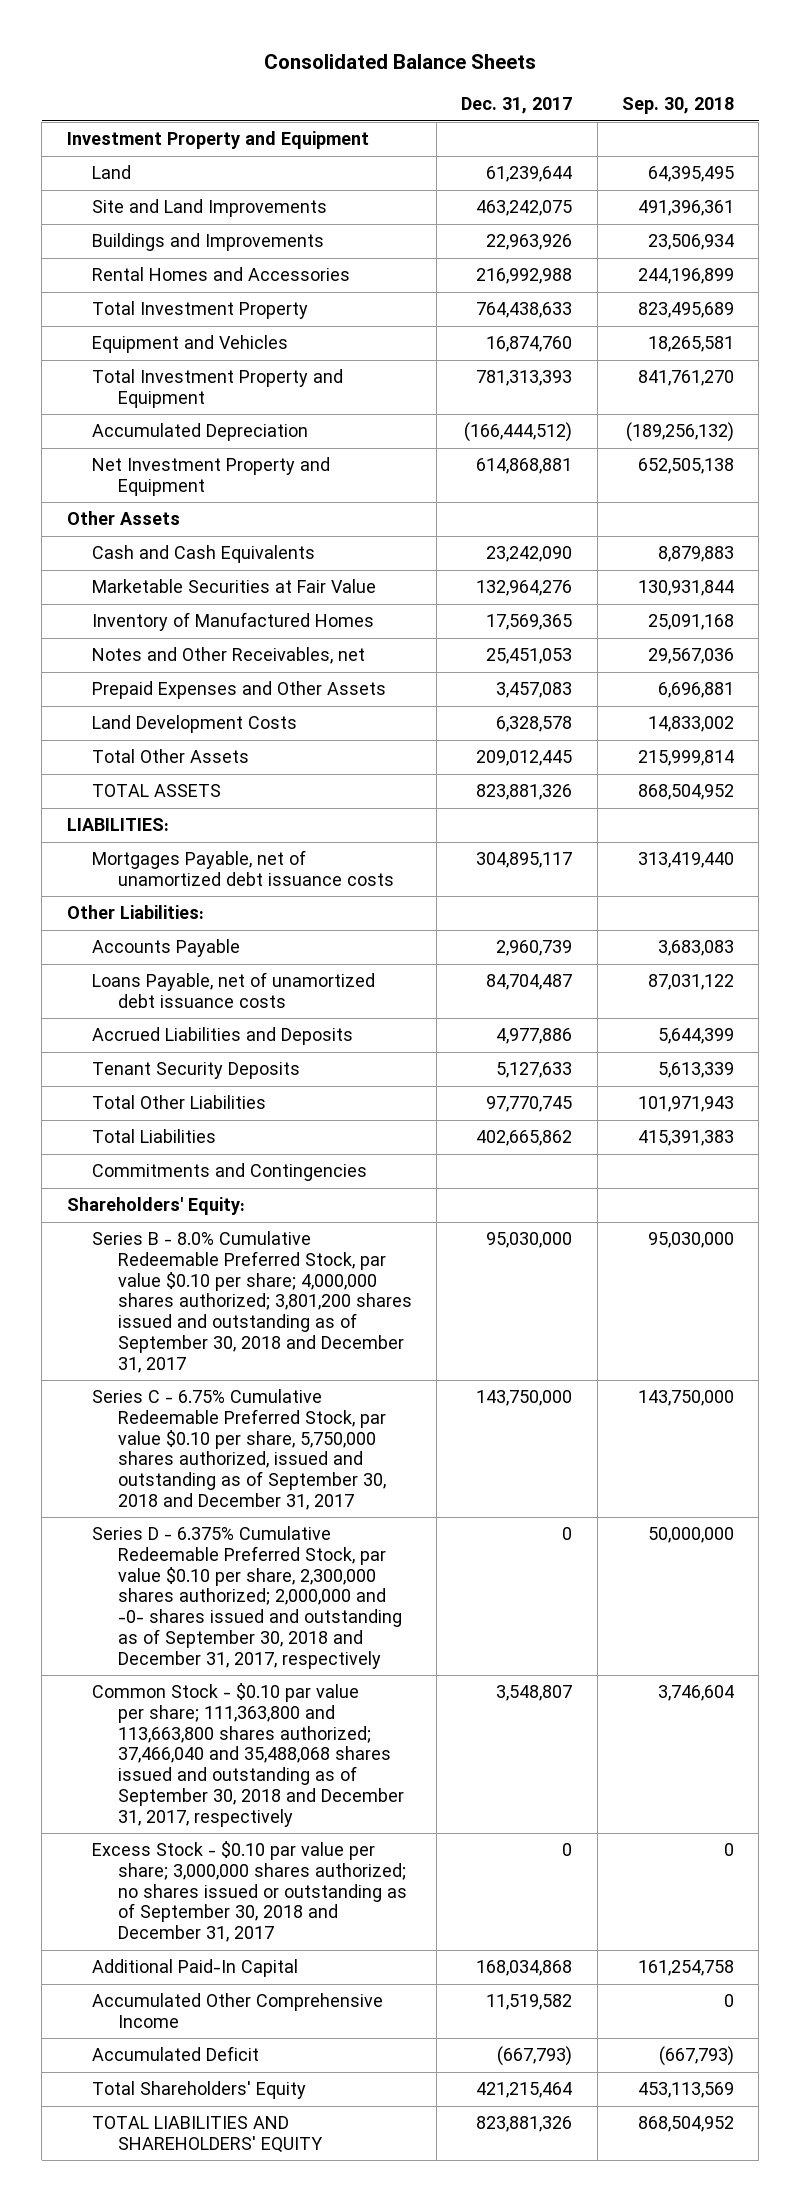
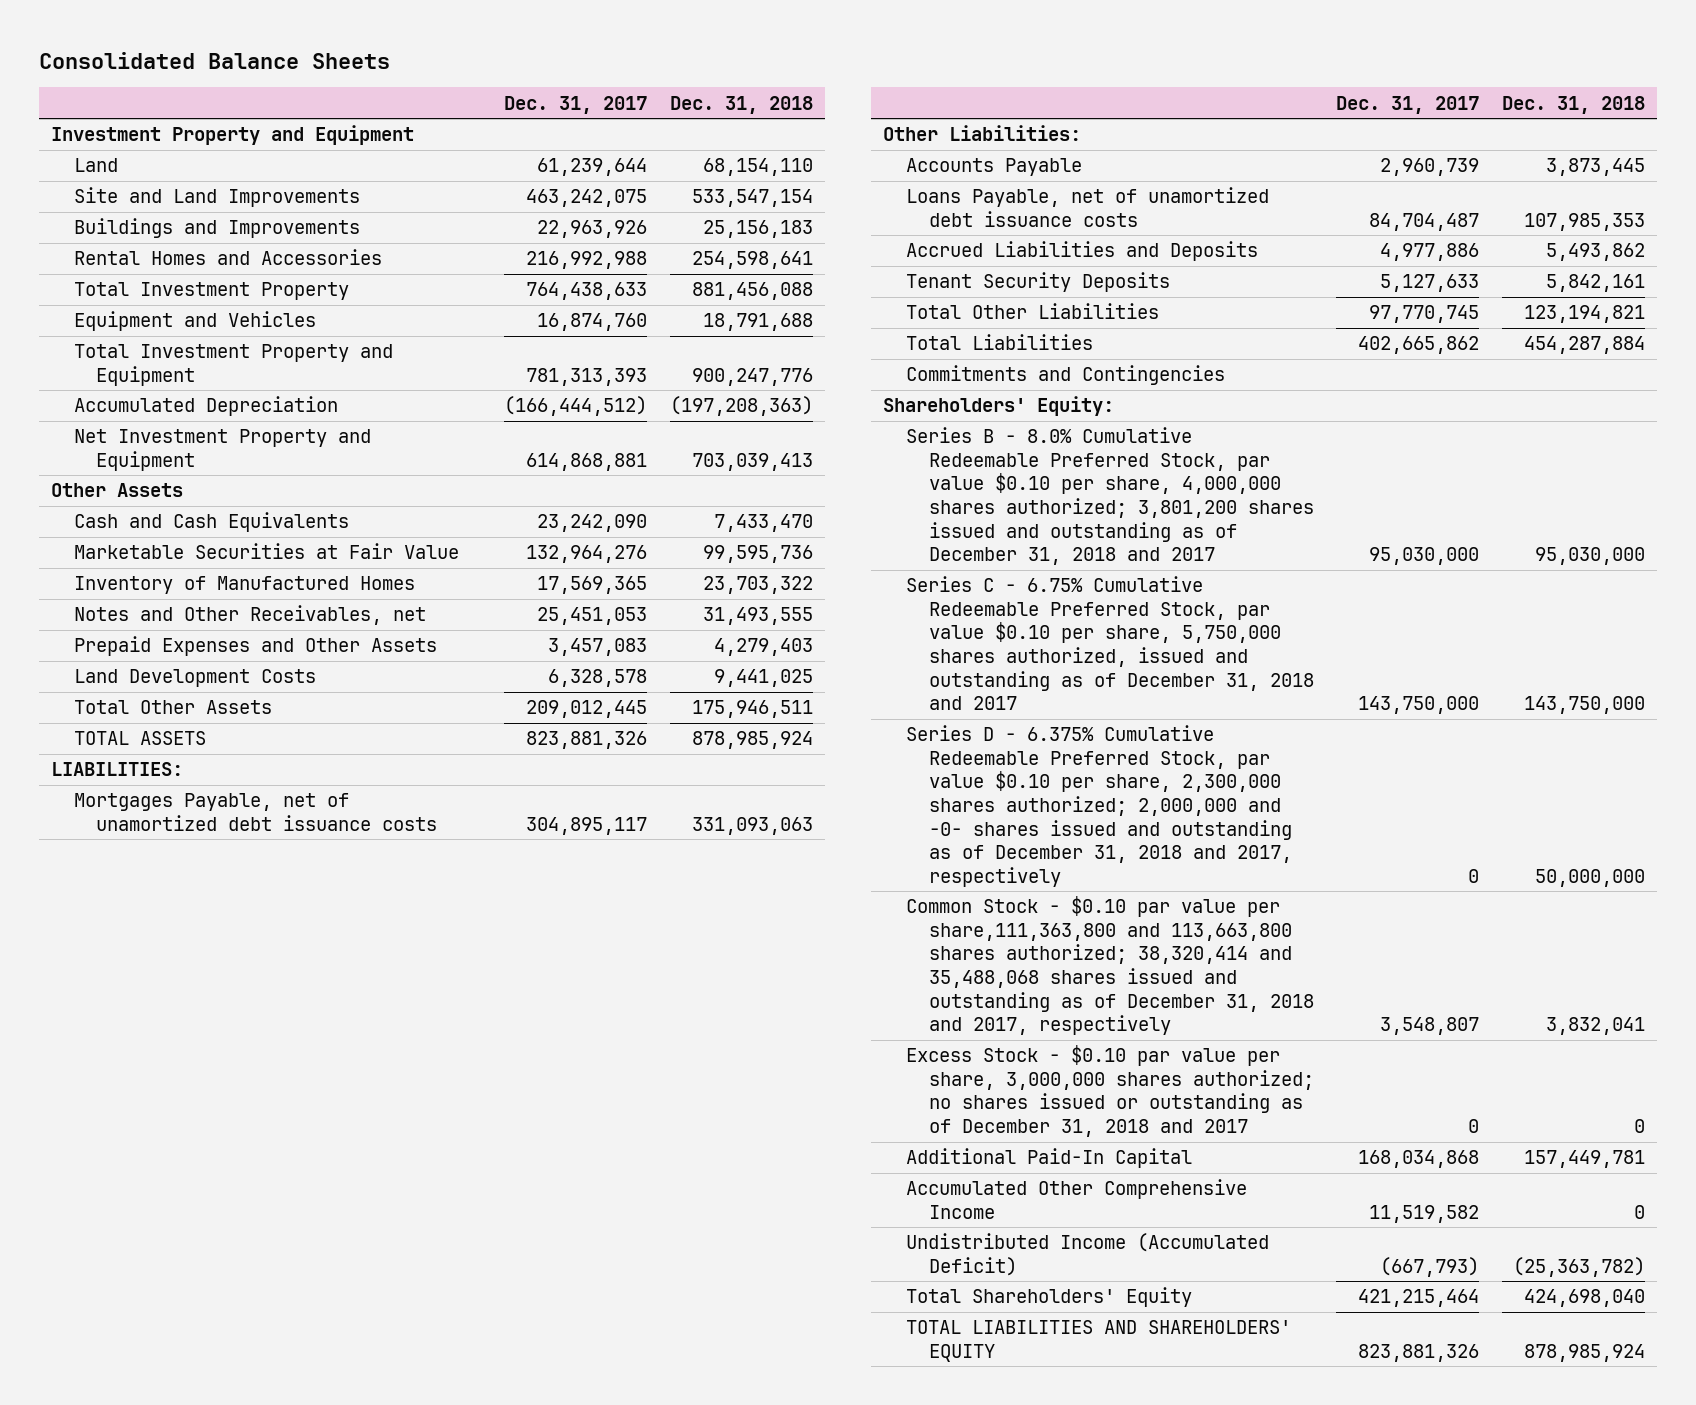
[621,97,734,115] Sep. 30, 2018 -> none
none -> [670,95,814,114] Dec. 31, 2018
[92,1231,412,1373] Series B - 8.0% Cumulative Redeemable Preferred Stock, par value $0.10 per share; 4,000,000 shares authorized; 3,801,200 shares issued and outstanding as of September 30, 2018 and December 31, 2017 -> [905,427,1314,566] Series B - 8.0% Cumulative Redeemable Preferred Stock, par value $0.10 per share, 4,000,000 shares authorized; 3,801,200 shares issued and outstanding as of December 31, 2018 and 2017
[92,1389,386,1510] Series C - 6.75% Cumulative Redeemable Preferred Stock, par value $0.10 per share, 5,750,000 shares authorized, issued and outstanding as of September 30, 2018 and December 31, 2017 -> [905,576,1314,711] Series C - 6.75% Cumulative Redeemable Preferred Stock, par value $0.10 per share, 5,750,000 shares authorized, issued and outstanding as of December 31, 2018 and 2017
[92,1526,402,1669] Series D - 6.375% Cumulative Redeemable Preferred Stock, par value $0.10 per share, 2,300,000 shares authorized; 2,000,000 and -0- shares issued and outstanding as of September 30, 2018 and December 31, 2017, respectively -> [905,725,1292,887] Series D - 6.375% Cumulative Redeemable Preferred Stock, par value $0.10 per share, 2,300,000 shares authorized; 2,000,000 and -0- shares issued and outstanding as of December 31, 2018 and 2017, respectively
[92,1683,404,1827] Common Stock - $0.10 par value per share; 111,363,800 and 113,663,800 shares authorized; 37,466,040 and 35,488,068 shares issued and outstanding as of September 30, 2018 and December 31, 2017, respectively -> [905,896,1314,1036] Common Stock - $0.10 par value per share,111,363,800 and 113,663,800 shares authorized; 38,320,414 and 35,488,068 shares issued and outstanding as of December 31, 2018 and 2017, respectively
[92,1841,407,1943] Excess Stock - $0.10 par value per share; 3,000,000 shares authorized; no shares issued or outstanding as of September 30, 2018 and December 31, 2017 -> [905,1045,1314,1138] Excess Stock - $0.10 par value per share, 3,000,000 shares authorized; no shares issued or outstanding as of December 31, 2018 and 2017
[92,2046,260,2062] Accumulated Deficit -> [905,1233,1269,1276] Undistributed Income (Accumulated Deficit)

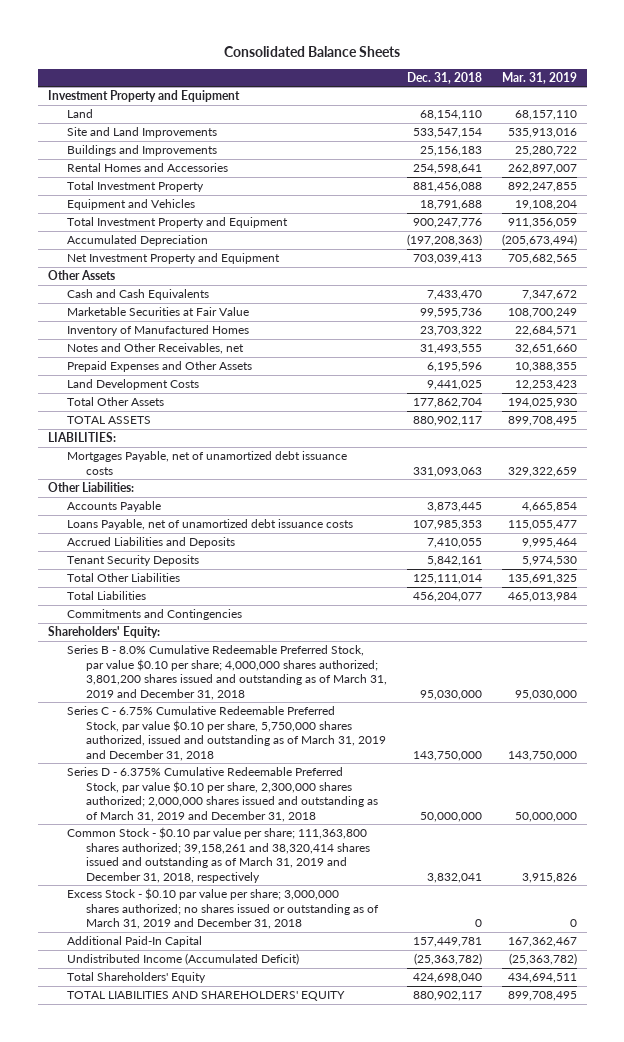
[504,95,648,114] Dec. 31, 2017 -> none
none -> [501,71,577,84] Mar. 31, 2019
[714,638,814,657] 4,279,403 -> [426,362,482,373] 6,195,596
[692,700,814,719] 175,946,511 -> [412,398,482,409] 177,862,704
[692,731,814,750] 878,985,924 -> [412,416,482,427] 880,902,117
[1546,243,1646,262] 5,493,862 -> [426,538,482,549] 7,410,055
[1524,305,1646,324] 123,194,821 -> [412,574,482,585] 125,111,014
[1524,336,1646,355] 454,287,884 -> [412,592,482,603] 456,204,077
[905,427,1314,566] Series B - 8.0% Cumulative Redeemable Preferred Stock, par value $0.10 per share, 4,000,000 shares authorized; 3,801,200 shares issued and outstanding as of December 31, 2018 and 2017 -> [66,645,388,700] Series B - 8.0% Cumulative Redeemable Preferred Stock, par value $0.10 per share; 4,000,000 shares authorized; 3,801,200 shares issued and outstanding as of March 31, 2019 and December 31, 2018
[905,576,1314,711] Series C - 6.75% Cumulative Redeemable Preferred Stock, par value $0.10 per share, 5,750,000 shares authorized, issued and outstanding as of December 31, 2018 and 2017 -> [66,706,387,761] Series C - 6.75% Cumulative Redeemable Preferred Stock, par value $0.10 per share, 5,750,000 shares authorized, issued and outstanding as of March 31, 2019 and December 31, 2018
[905,725,1292,887] Series D - 6.375% Cumulative Redeemable Preferred Stock, par value $0.10 per share, 2,300,000 shares authorized; 2,000,000 and -0- shares issued and outstanding as of December 31, 2018 and 2017, respectively -> [66,767,379,822] Series D - 6.375% Cumulative Redeemable Preferred Stock, par value $0.10 per share, 2,300,000 shares authorized; 2,000,000 shares issued and outstanding as of March 31, 2019 and December 31, 2018
[905,896,1314,1036] Common Stock - $0.10 par value per share,111,363,800 and 113,663,800 shares authorized; 38,320,414 and 35,488,068 shares issued and outstanding as of December 31, 2018 and 2017, respectively -> [66,827,371,883] Common Stock - $0.10 par value per share; 111,363,800 shares authorized; 39,158,261 and 38,320,414 shares issued and outstanding as of March 31, 2019 and December 31, 2018, respectively
[905,1045,1314,1138] Excess Stock - $0.10 par value per share, 3,000,000 shares authorized; no shares issued or outstanding as of December 31, 2018 and 2017 -> [66,888,380,930] Excess Stock - $0.10 par value per share; 3,000,000 shares authorized; no shares issued or outstanding as of March 31, 2019 and December 31, 2018
[905,1179,1247,1219] Accumulated Other Comprehensive Income -> none
[1524,1343,1646,1362] 878,985,924 -> [412,991,482,1002] 880,902,117

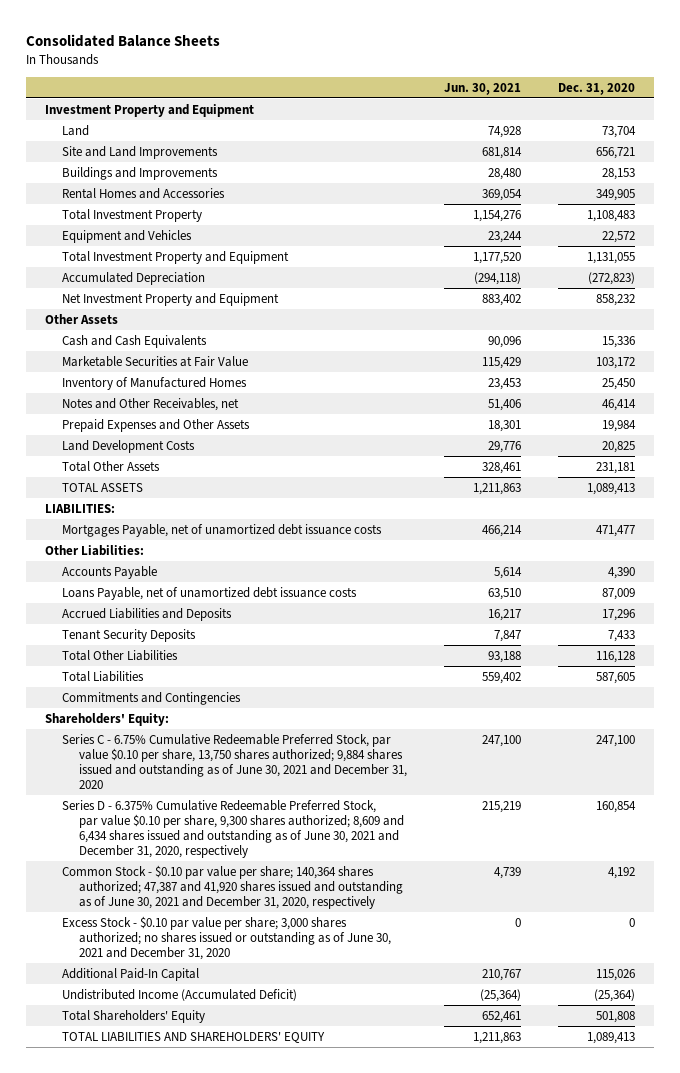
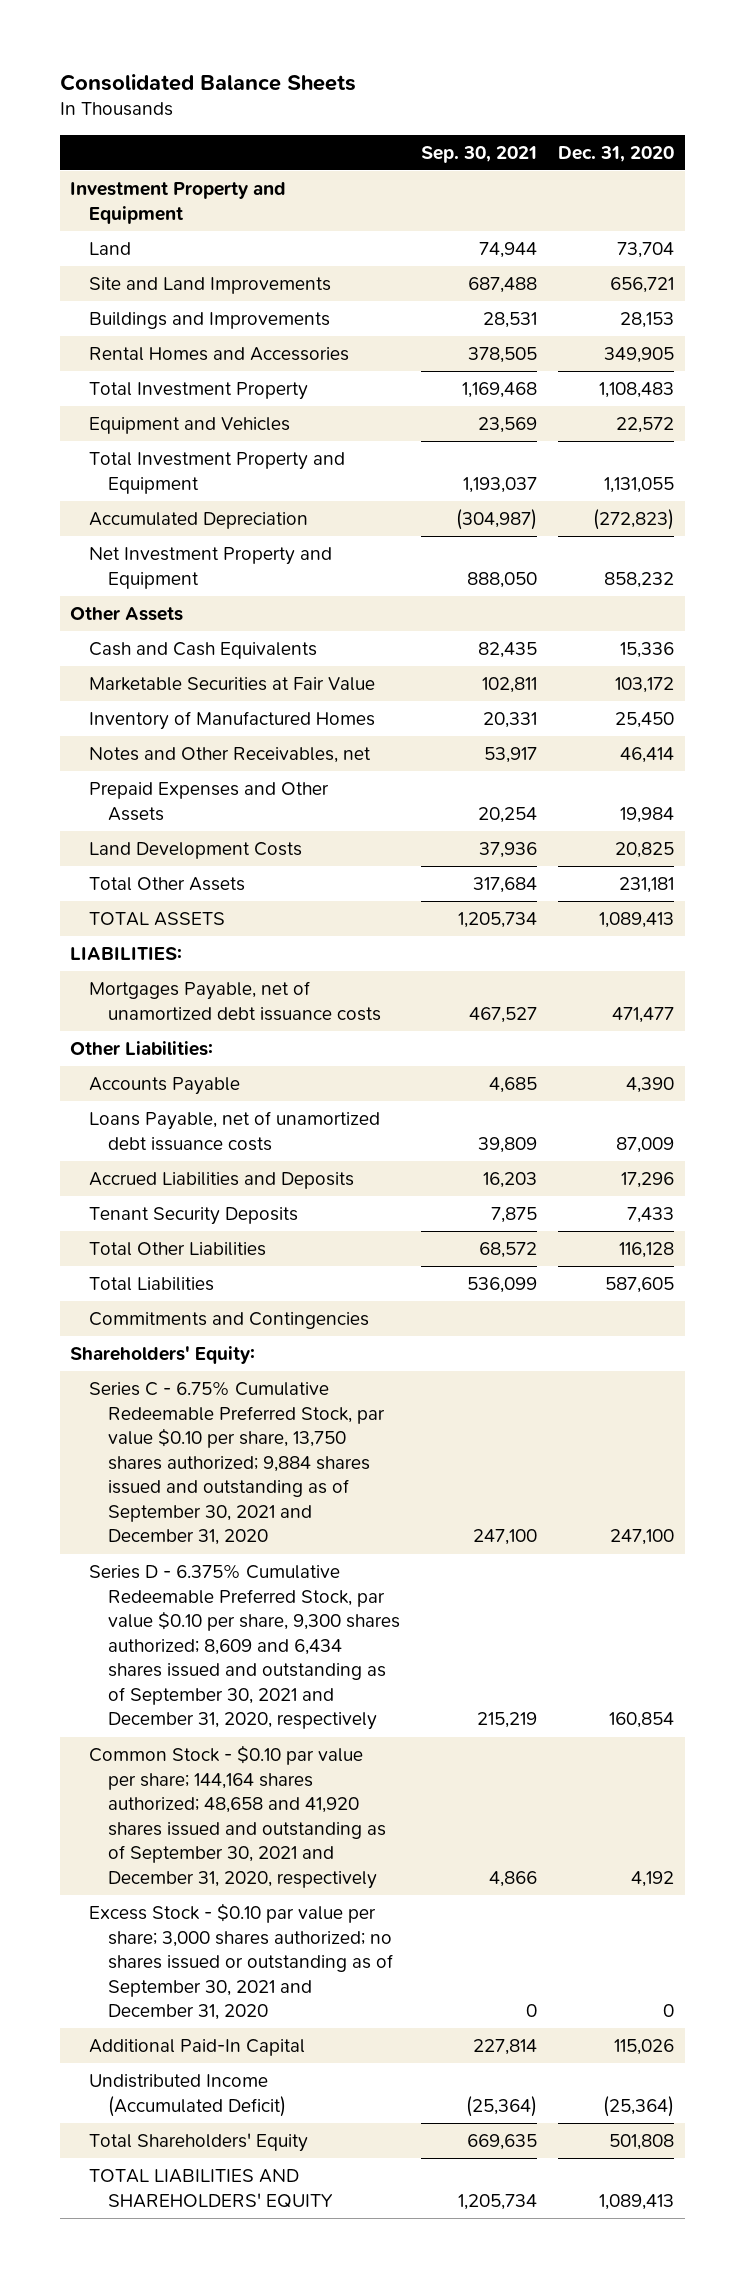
[443,82,521,95] Jun. 30, 2021 -> none
none -> [421,145,538,163] Sep. 30, 2021
[61,733,407,789] Series C - 6.75% Cumulative Redeemable Preferred Stock, par value $0.10 per share, 13,750 shares authorized; 9,884 shares issued and outstanding as of June 30, 2021 and December 31, 2020 -> [89,1381,386,1546] Series C - 6.75% Cumulative Redeemable Preferred Stock, par value $0.10 per share, 13,750 shares authorized; 9,884 shares issued and outstanding as of September 30, 2021 and December 31, 2020
[61,799,404,858] Series D - 6.375% Cumulative Redeemable Preferred Stock, par value $0.10 per share, 9,300 shares authorized; 8,609 and 6,434 shares issued and outstanding as of June 30, 2021 and December 31, 2020, respectively -> [89,1564,401,1731] Series D - 6.375% Cumulative Redeemable Preferred Stock, par value $0.10 per share, 9,300 shares authorized; 8,609 and 6,434 shares issued and outstanding as of September 30, 2021 and December 31, 2020, respectively
[61,864,403,909] Common Stock - $0.10 par value per share; 140,364 shares authorized; 47,387 and 41,920 shares issued and outstanding as of June 30, 2021 and December 31, 2020, respectively -> [89,1745,387,1889] Common Stock - $0.10 par value per share; 144,164 shares authorized; 48,658 and 41,920 shares issued and outstanding as of September 30, 2021 and December 31, 2020, respectively
[61,915,391,960] Excess Stock - $0.10 par value per share; 3,000 shares authorized; no shares issued or outstanding as of June 30, 2021 and December 31, 2020 -> [89,1903,394,2021] Excess Stock - $0.10 par value per share; 3,000 shares authorized; no shares issued or outstanding as of September 30, 2021 and December 31, 2020

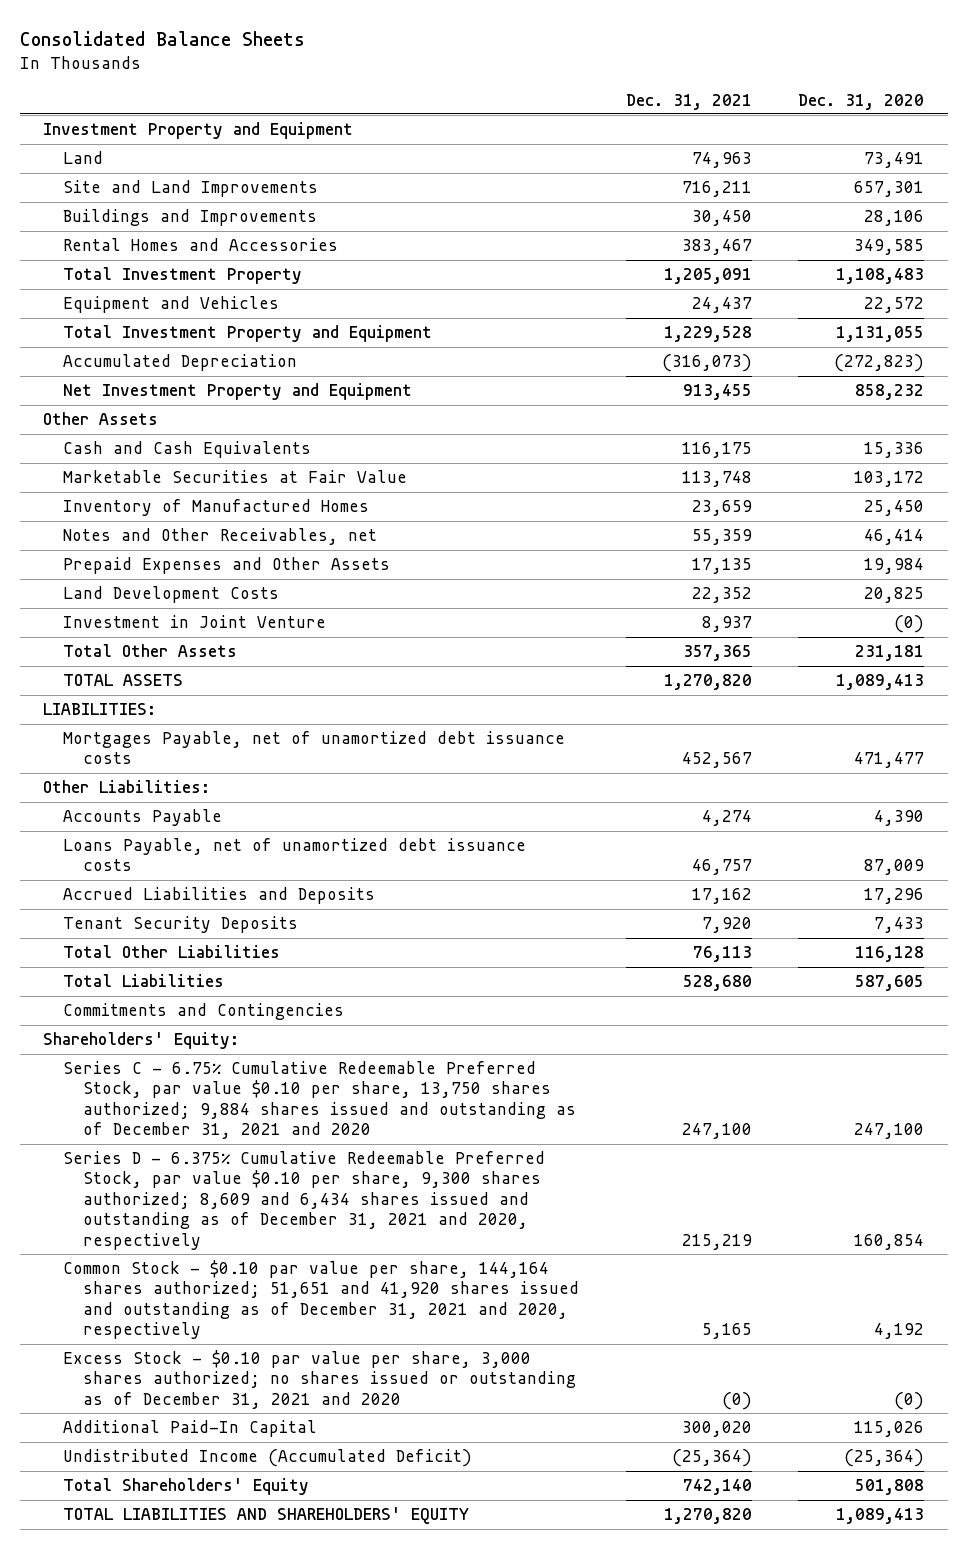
[421,145,538,163] Sep. 30, 2021 -> none
none -> [625,93,752,110] Dec. 31, 2021
[617,242,675,259] 73,704 -> [864,152,925,169] 73,491
[610,277,675,294] 656,721 -> [854,181,925,198] 657,301
[620,312,675,329] 28,153 -> [864,210,925,227] 28,106
[604,347,675,364] 349,905 -> [854,239,925,256] 349,585
none -> [62,615,326,629] Investment in Joint Venture
[89,1381,386,1546] Series C - 6.75% Cumulative Redeemable Preferred Stock, par value $0.10 per share, 13,750 shares authorized; 9,884 shares issued and outstanding as of September 30, 2021 and December 31, 2020 -> [62,1061,576,1140] Series C - 6.75% Cumulative Redeemable Preferred Stock, par value $0.10 per share, 13,750 shares authorized; 9,884 shares issued and outstanding as of December 31, 2021 and 2020
[89,1564,401,1731] Series D - 6.375% Cumulative Redeemable Preferred Stock, par value $0.10 per share, 9,300 shares authorized; 8,609 and 6,434 shares issued and outstanding as of September 30, 2021 and December 31, 2020, respectively -> [62,1151,545,1250] Series D - 6.375% Cumulative Redeemable Preferred Stock, par value $0.10 per share, 9,300 shares authorized; 8,609 and 6,434 shares issued and outstanding as of December 31, 2021 and 2020, respectively
[89,1745,387,1889] Common Stock - $0.10 par value per share; 144,164 shares authorized; 48,658 and 41,920 shares issued and outstanding as of September 30, 2021 and December 31, 2020, respectively -> [62,1260,579,1340] Common Stock - $0.10 par value per share, 144,164 shares authorized; 51,651 and 41,920 shares issued and outstanding as of December 31, 2021 and 2020, respectively
[89,1903,394,2021] Excess Stock - $0.10 par value per share; 3,000 shares authorized; no shares issued or outstanding as of September 30, 2021 and December 31, 2020 -> [62,1350,576,1409] Excess Stock - $0.10 par value per share, 3,000 shares authorized; no shares issued or outstanding as of December 31, 2021 and 2020
[663,2004,675,2018] 0 -> [894,1391,925,1410] (0)

